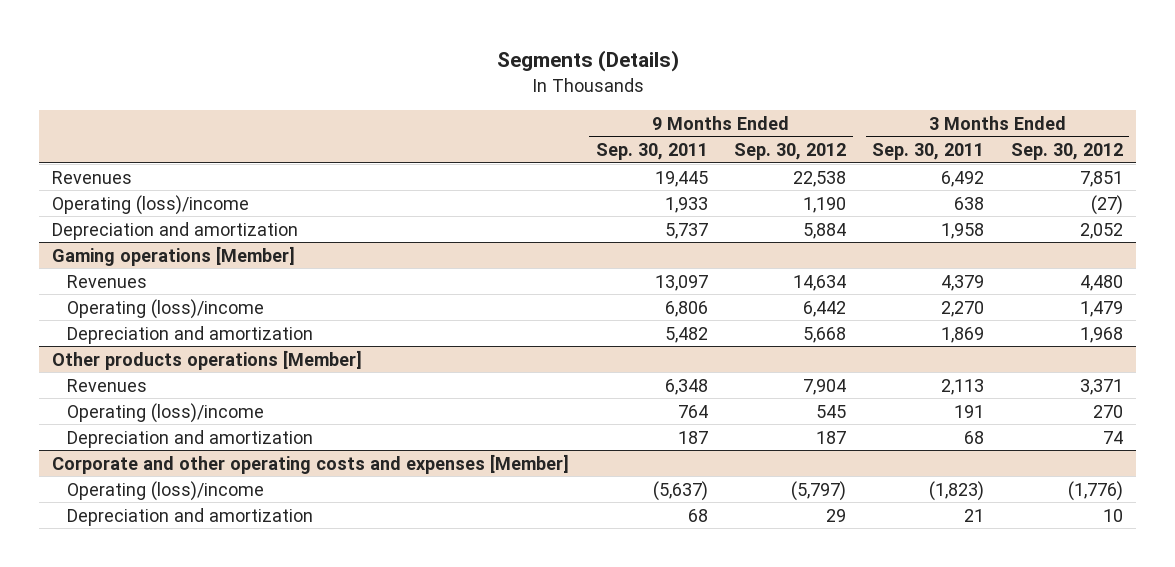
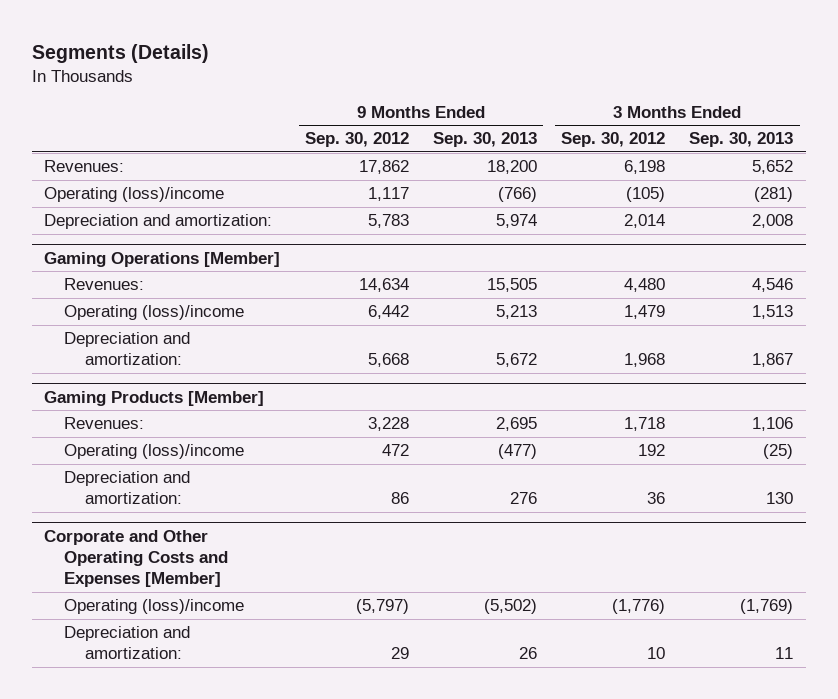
[595,143,708,161] Sep. 30, 2011 -> none
[872,143,985,161] Sep. 30, 2011 -> none
none -> [432,132,537,148] Sep. 30, 2013
none -> [689,132,794,148] Sep. 30, 2013
[52,170,133,184] Revenues -> [44,160,125,173] Revenues:
[793,170,847,187] 22,538 -> [358,160,409,175] 17,862
[1079,170,1123,187] 7,851 -> [624,160,666,175] 6,198
[803,196,847,213] 1,190 -> [367,187,409,202] 1,117
[1090,194,1123,215] (27) -> [626,187,666,203] (105)
[52,221,299,240] Depreciation and amortization -> [44,214,273,230] Depreciation and amortization:
[803,222,847,239] 5,884 -> [367,214,409,229] 5,783
[1079,222,1123,239] 2,052 -> [624,214,666,229] 2,014
[52,245,296,266] Gaming operations [Member] -> [44,251,281,267] Gaming Operations [Member]
[67,274,148,288] Revenues -> [64,278,145,291] Revenues:
[52,349,363,370] Other products operations [Member] -> none
[67,325,314,344] Depreciation and amortization -> [64,332,191,366] Depreciation and amortization:
none -> [44,390,265,406] Gaming Products [Member]
[67,378,148,392] Revenues -> [64,417,145,430] Revenues:
[803,378,847,395] 7,904 -> [367,417,409,432] 3,228
[1079,378,1123,395] 3,371 -> [624,417,666,432] 1,718
[816,404,847,418] 545 -> [381,444,409,457] 472
[1092,404,1123,418] 270 -> [638,444,666,457] 192
[67,429,314,448] Depreciation and amortization -> [64,471,191,505] Depreciation and amortization:
[816,430,847,444] 187 -> [390,492,409,505] 86
[1102,430,1123,444] 74 -> [647,492,666,505] 36
[52,453,570,474] Corporate and other operating costs and expenses [Member] -> [44,529,229,588] Corporate and Other Operating Costs and Expenses [Member]
[67,507,314,526] Depreciation and amortization -> [64,626,191,660] Depreciation and amortization:

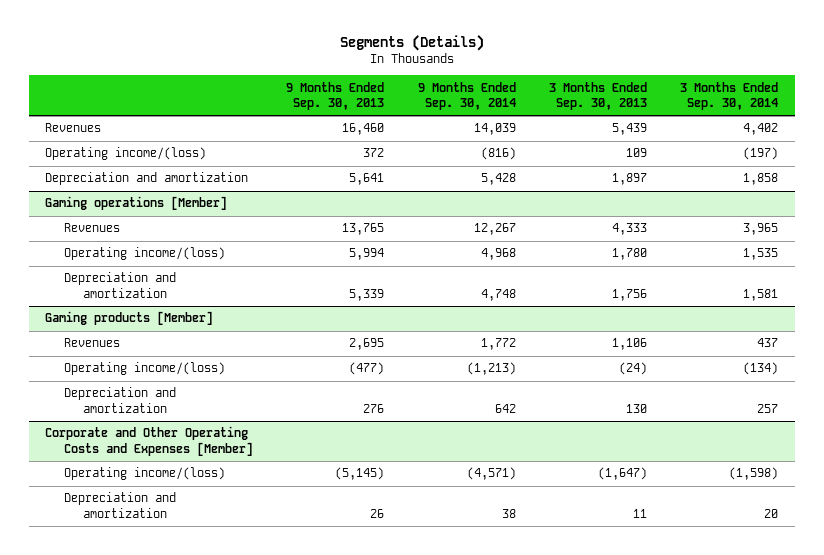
[304,132,409,148] Sep. 30, 2012 -> none
[561,132,666,148] Sep. 30, 2012 -> none
none -> [417,81,516,111] 9 Months Ended Sep. 30, 2014
none -> [680,81,779,111] 3 Months Ended Sep. 30, 2014
[44,160,125,173] Revenues: -> [45,123,102,133] Revenues
[486,160,537,175] 18,200 -> [342,123,385,136] 16,460
[752,160,794,175] 5,652 -> [611,123,647,136] 5,439
[44,187,225,203] Operating (loss)/income -> [45,147,207,161] Operating income/(loss)
[497,187,537,203] (766) -> [363,148,385,158] 372
[754,187,794,203] (281) -> [625,148,647,158] 109
[44,214,273,230] Depreciation and amortization: -> [45,172,249,186] Depreciation and amortization
[495,214,537,229] 5,974 -> [349,173,385,186] 5,641
[752,214,794,229] 2,008 -> [611,173,647,186] 1,897
[44,251,281,267] Gaming Operations [Member] -> [45,196,228,211] Gaming operations [Member]
[64,278,145,291] Revenues: -> [64,223,121,233] Revenues
[486,278,537,293] 15,505 -> [342,223,385,236] 13,765
[752,278,794,293] 4,546 -> [611,223,647,236] 4,333
[64,305,245,321] Operating (loss)/income -> [64,247,226,261] Operating income/(loss)
[495,305,537,320] 5,213 -> [349,248,385,261] 5,994
[752,305,794,320] 1,513 -> [611,248,647,261] 1,780
[64,332,191,366] Depreciation and amortization: -> [64,272,177,298] Depreciation and amortization
[495,353,537,368] 5,672 -> [349,288,385,301] 5,339
[752,353,794,368] 1,867 -> [611,288,647,301] 1,756
[44,390,265,406] Gaming Products [Member] -> [45,311,214,326] Gaming products [Member]
[64,417,145,430] Revenues: -> [64,338,121,348] Revenues
[64,444,245,460] Operating (loss)/income -> [64,362,226,376] Operating income/(loss)
[763,444,794,460] (25) -> [618,362,647,376] (24)
[64,471,191,505] Depreciation and amortization: -> [64,387,177,413] Depreciation and amortization
[64,599,245,615] Operating (loss)/income -> [64,467,226,481] Operating income/(loss)
[483,599,537,615] (5,502) -> [335,467,385,481] (5,145)
[740,599,794,615] (1,769) -> [597,467,647,481] (1,647)
[64,626,191,660] Depreciation and amortization: -> [64,492,177,518] Depreciation and amortization

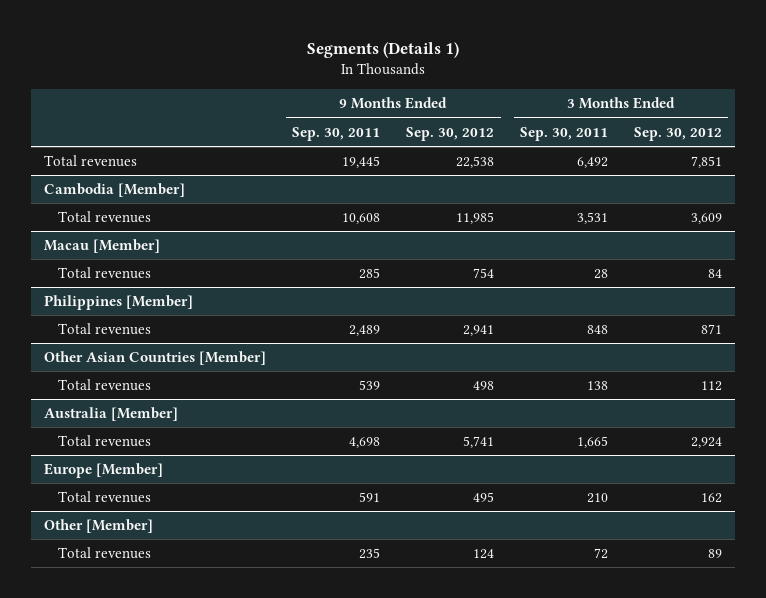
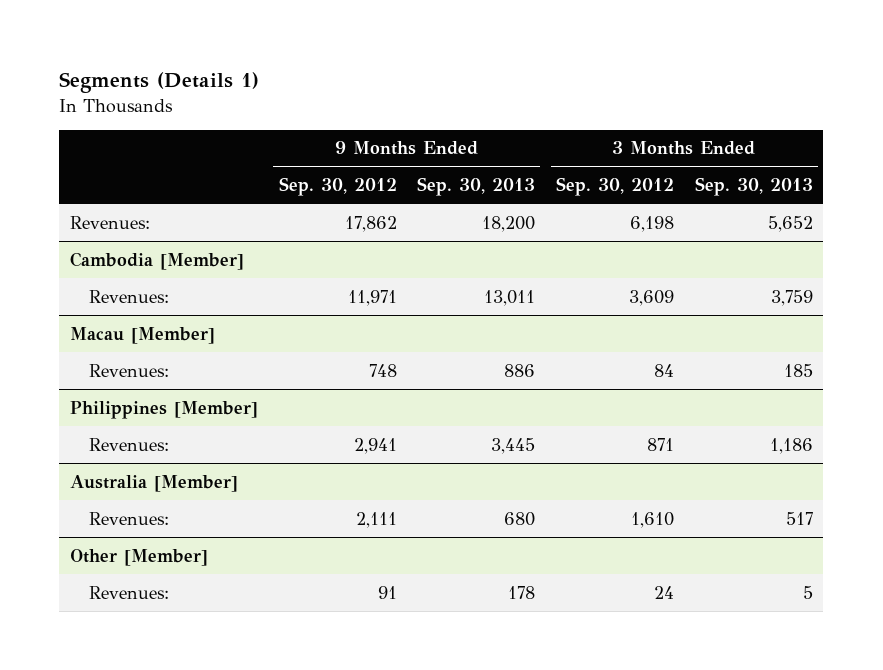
[292,126,381,141] Sep. 30, 2011 -> none
[519,126,608,141] Sep. 30, 2011 -> none
none -> [417,177,536,197] Sep. 30, 2013
none -> [694,177,813,197] Sep. 30, 2013
[44,155,138,168] Total revenues -> [69,215,150,229] Revenues:
[456,156,495,169] 22,538 -> [344,215,397,232] 17,862
[690,156,722,169] 7,851 -> [630,215,675,232] 6,198
[57,211,151,224] Total revenues -> [89,289,170,303] Revenues:
[456,212,495,225] 11,985 -> [347,289,397,306] 11,971
[57,267,151,280] Total revenues -> [89,363,170,377] Revenues:
[473,268,495,279] 754 -> [368,363,397,377] 748
[44,351,267,366] Other Asian Countries [Member] -> none
[57,379,151,392] Total revenues -> none
[57,323,151,336] Total revenues -> [89,437,170,451] Revenues:
[44,463,164,479] Europe [Member] -> none
[57,491,151,504] Total revenues -> none
[57,435,151,448] Total revenues -> [89,511,170,525] Revenues:
[463,436,495,449] 5,741 -> [355,511,397,528] 2,111
[690,437,722,449] 2,924 -> [631,511,675,528] 1,610
[57,547,151,560] Total revenues -> [89,585,170,599] Revenues:
[473,549,495,560] 124 -> [377,585,397,599] 91
[707,549,722,559] 89 -> [654,585,675,599] 24

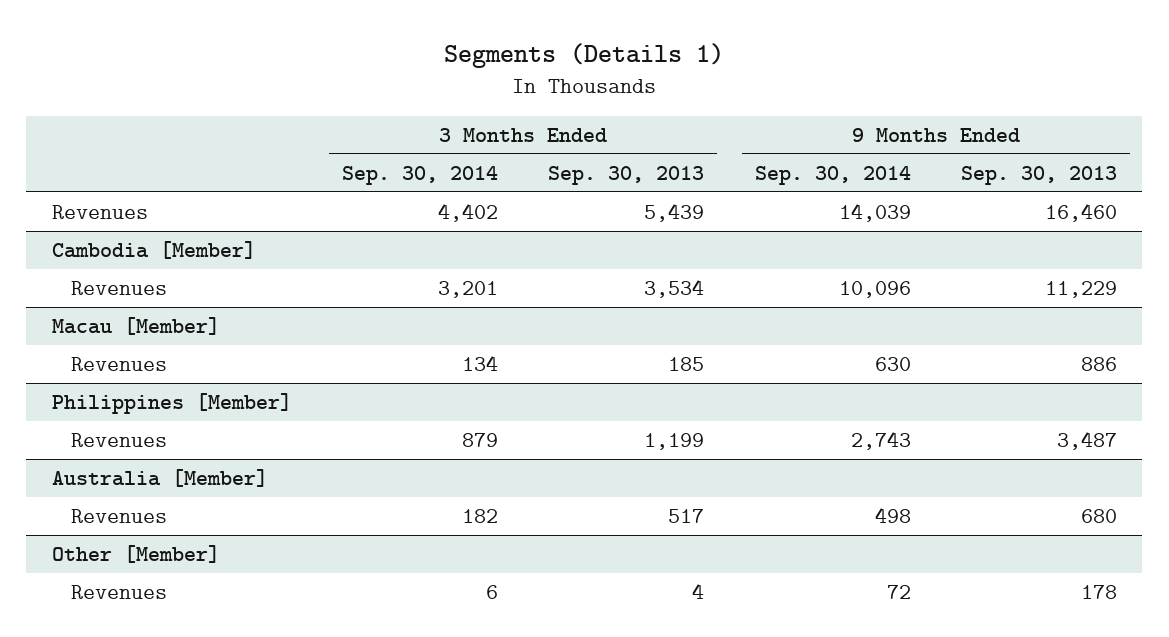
[278,177,397,197] Sep. 30, 2012 -> none
[556,177,675,197] Sep. 30, 2012 -> none
none -> [341,165,498,185] Sep. 30, 2014
none -> [754,165,911,185] Sep. 30, 2014
[69,215,150,229] Revenues: -> [51,204,148,219] Revenues
[482,215,536,232] 18,200 -> [1045,202,1118,222] 16,460
[767,215,813,232] 5,652 -> [644,202,705,222] 5,439
[89,289,170,303] Revenues: -> [70,280,167,295] Revenues
[484,289,536,306] 13,011 -> [1045,280,1118,298] 11,229
[770,289,813,306] 3,759 -> [644,278,705,298] 3,534
[89,363,170,377] Revenues: -> [70,356,167,371] Revenues
[89,437,170,451] Revenues: -> [70,432,167,447] Revenues
[491,437,536,454] 3,445 -> [1057,430,1118,450] 3,487
[769,437,813,454] 1,186 -> [644,432,705,450] 1,199
[89,511,170,525] Revenues: -> [70,508,167,523] Revenues
[89,585,170,599] Revenues: -> [70,584,167,599] Revenues
[802,585,813,599] 5 -> [692,582,705,599] 4

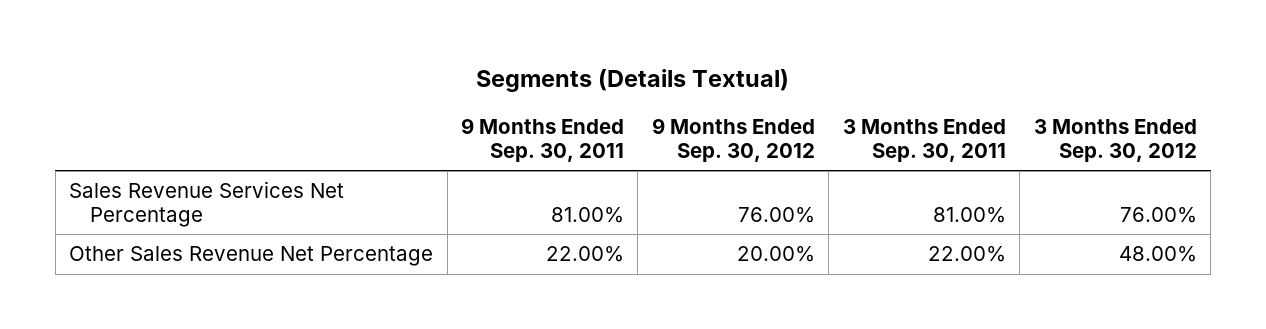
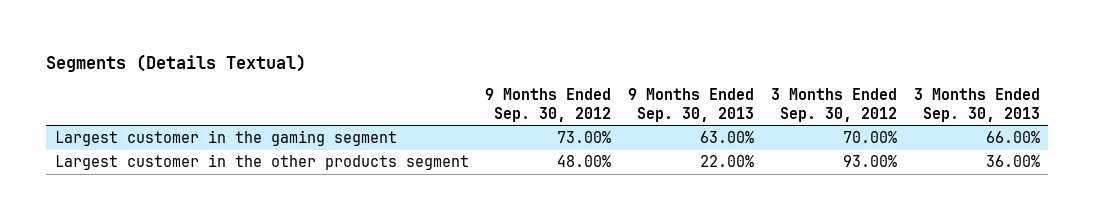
[461,118,625,162] 9 Months Ended Sep. 30, 2011 -> none
[842,119,1006,162] 3 Months Ended Sep. 30, 2011 -> none
none -> [628,88,755,122] 9 Months Ended Sep. 30, 2013
none -> [913,88,1040,122] 3 Months Ended Sep. 30, 2013
[69,181,345,227] Sales Revenue Services Net Percentage -> none
[69,246,434,267] Other Sales Revenue Net Percentage -> none
none -> [54,130,397,147] Largest customer in the gaming segment
none -> [54,154,469,171] Largest customer in the other products segment

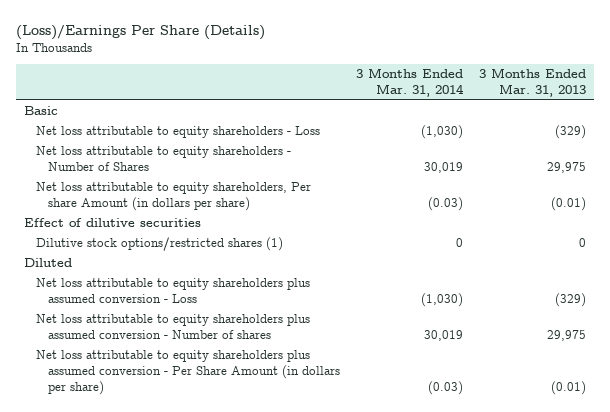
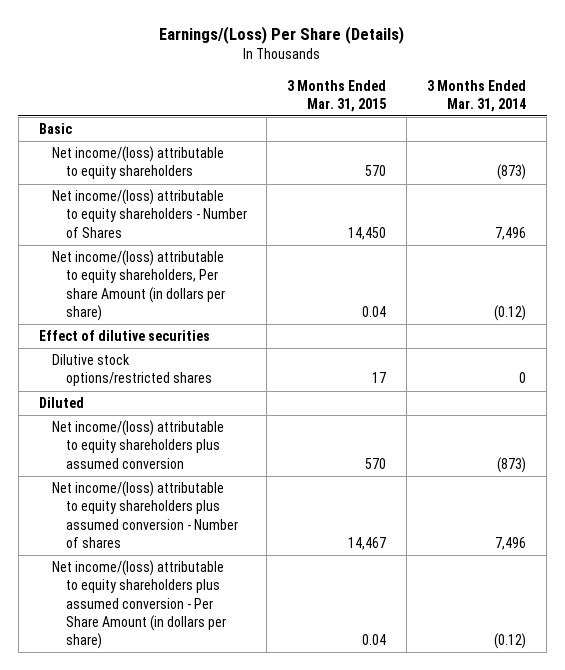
[16,25,266,41] (Loss)/Earnings Per Share (Details) -> [159,26,405,45] Earnings/(Loss) Per Share (Details)
[478,68,586,98] 3 Months Ended Mar. 31, 2013 -> none
none -> [287,79,387,112] 3 Months Ended Mar. 31, 2015
[36,126,321,139] Net loss attributable to equity shareholders - Loss -> [52,146,225,180] Net income/(loss) attributable to equity shareholders
[420,125,463,140] (1,030) -> [497,164,527,181] (873)
[36,146,292,171] Net loss attributable to equity shareholders - Number of Shares -> [52,189,247,238] Net income/(loss) attributable to equity shareholders - Number of Shares
[423,161,463,173] 30,019 -> [495,226,527,240] 7,496
[36,182,312,211] Net loss attributable to equity shareholders, Per share Amount (in dollars per share) -> [52,250,225,321] Net income/(loss) attributable to equity shareholders, Per share Amount (in dollars per share)
[427,196,463,211] (0.03) -> [494,304,527,321] (0.12)
[36,237,284,252] Dilutive stock options/restricted shares (1) -> [52,354,212,387] Dilutive stock options/restricted shares
[36,278,311,303] Net loss attributable to equity shareholders plus assumed conversion - Loss -> [52,420,225,469] Net income/(loss) attributable to equity shareholders plus assumed conversion
[420,292,463,307] (1,030) -> [497,456,527,473] (873)
[36,314,311,339] Net loss attributable to equity shareholders plus assumed conversion - Number of shares -> [52,481,238,548] Net income/(loss) attributable to equity shareholders plus assumed conversion - Number of shares
[423,329,463,341] 30,019 -> [495,536,527,550] 7,496
[36,350,340,395] Net loss attributable to equity shareholders plus assumed conversion - Per Share Amount (in dollars per share) -> [52,560,226,650] Net income/(loss) attributable to equity shareholders plus assumed conversion - Per Share Amount (in dollars per share)
[427,380,463,395] (0.03) -> [494,633,527,650] (0.12)

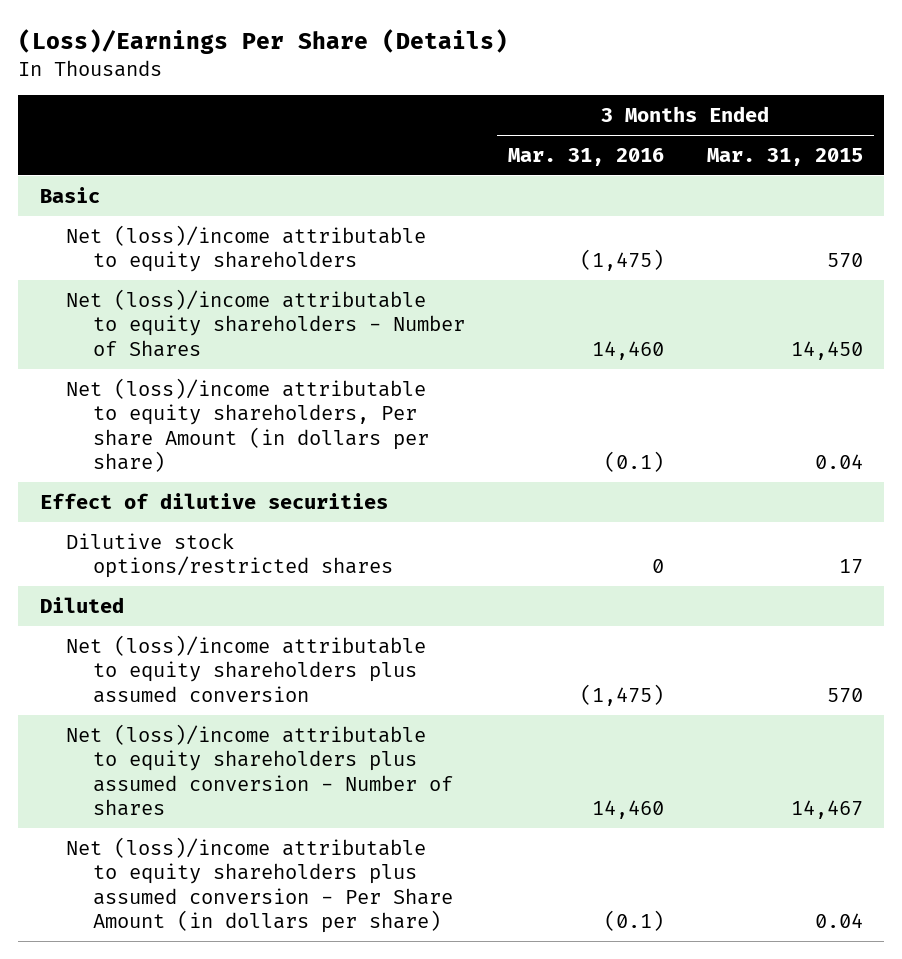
[159,26,405,45] Earnings/(Loss) Per Share (Details) -> [18,28,509,54] (Loss)/Earnings Per Share (Details)
[427,79,527,112] 3 Months Ended Mar. 31, 2014 -> none
none -> [507,147,664,166] Mar. 31, 2016
[52,146,225,180] Net income/(loss) attributable to equity shareholders -> [66,224,427,273] Net (loss)/income attributable to equity shareholders
[52,189,247,238] Net income/(loss) attributable to equity shareholders - Number of Shares -> [66,288,465,357] Net (loss)/income attributable to equity shareholders - Number of Shares
[52,250,225,321] Net income/(loss) attributable to equity shareholders, Per share Amount (in dollars per share) -> [66,377,429,473] Net (loss)/income attributable to equity shareholders, Per share Amount (in dollars per share)
[52,420,225,469] Net income/(loss) attributable to equity shareholders plus assumed conversion -> [66,634,427,703] Net (loss)/income attributable to equity shareholders plus assumed conversion
[52,481,238,548] Net income/(loss) attributable to equity shareholders plus assumed conversion - Number of shares -> [66,723,453,817] Net (loss)/income attributable to equity shareholders plus assumed conversion - Number of shares
[52,560,226,650] Net income/(loss) attributable to equity shareholders plus assumed conversion - Per Share Amount (in dollars per share) -> [66,836,453,934] Net (loss)/income attributable to equity shareholders plus assumed conversion - Per Share Amount (in dollars per share)

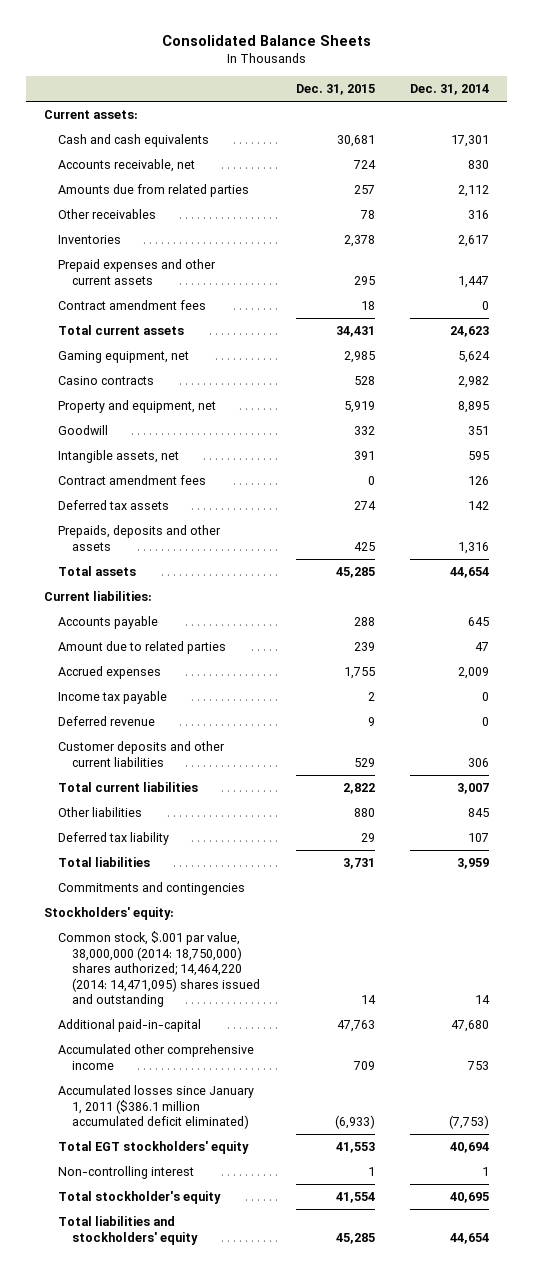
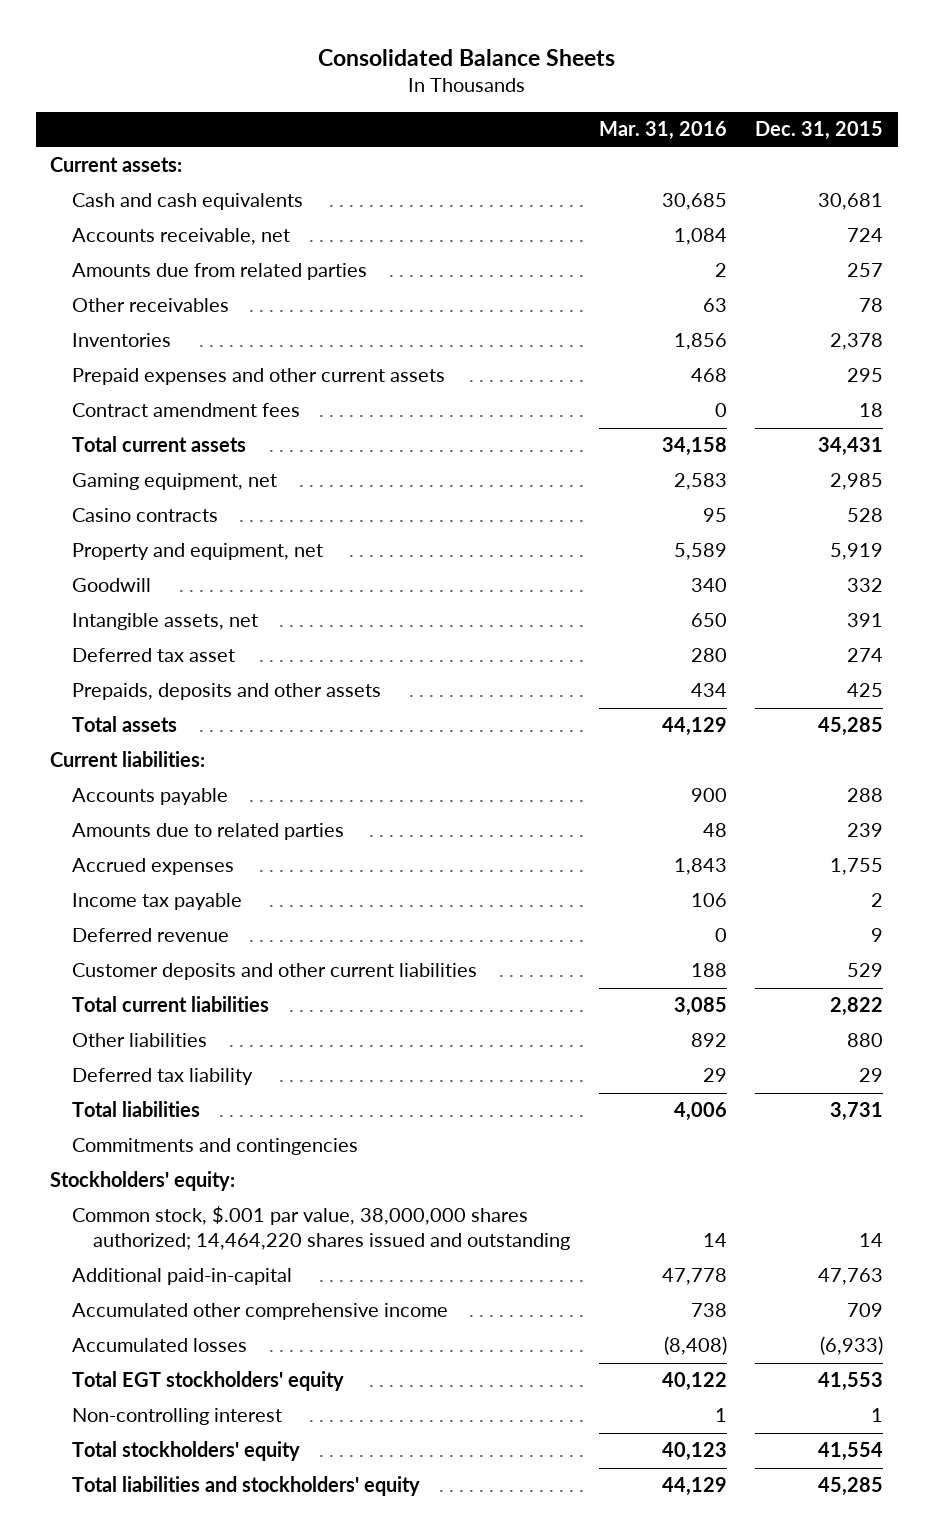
[410,83,490,95] Dec. 31, 2014 -> none
none -> [598,121,727,141] Mar. 31, 2016
[57,475,206,486] Contract amendment fees -> none
[57,500,169,511] Deferred tax assets -> [71,648,235,663] Deferred tax asset
[57,641,226,655] Amount due to related parties -> [71,823,344,841] Amounts due to related parties
[57,931,260,1007] Common stock, $.001 par value, 38,000,000 (2014: 18,750,000) shares authorized; 14,464,220 (2014: 14,471,095) shares issued and outstanding -> [71,1206,570,1251] Common stock, $.001 par value, 38,000,000 shares authorized; 14,464,220 shares issued and outstanding
[57,1085,254,1130] Accumulated losses since January 1, 2011 ($386.1 million accumulated deficit eliminated) -> [71,1338,247,1353] Accumulated losses
[57,1191,221,1205] Total stockholder's equity -> [71,1441,300,1462] Total stockholders' equity

